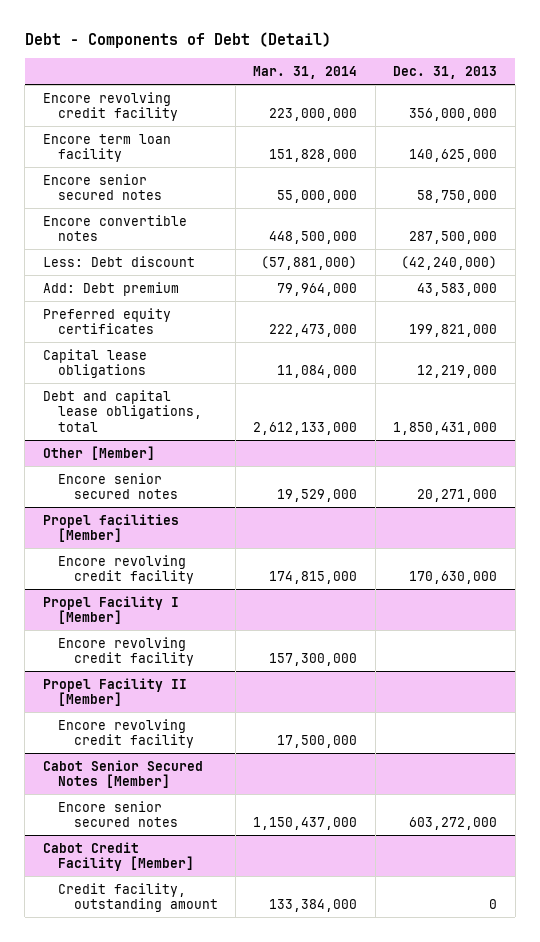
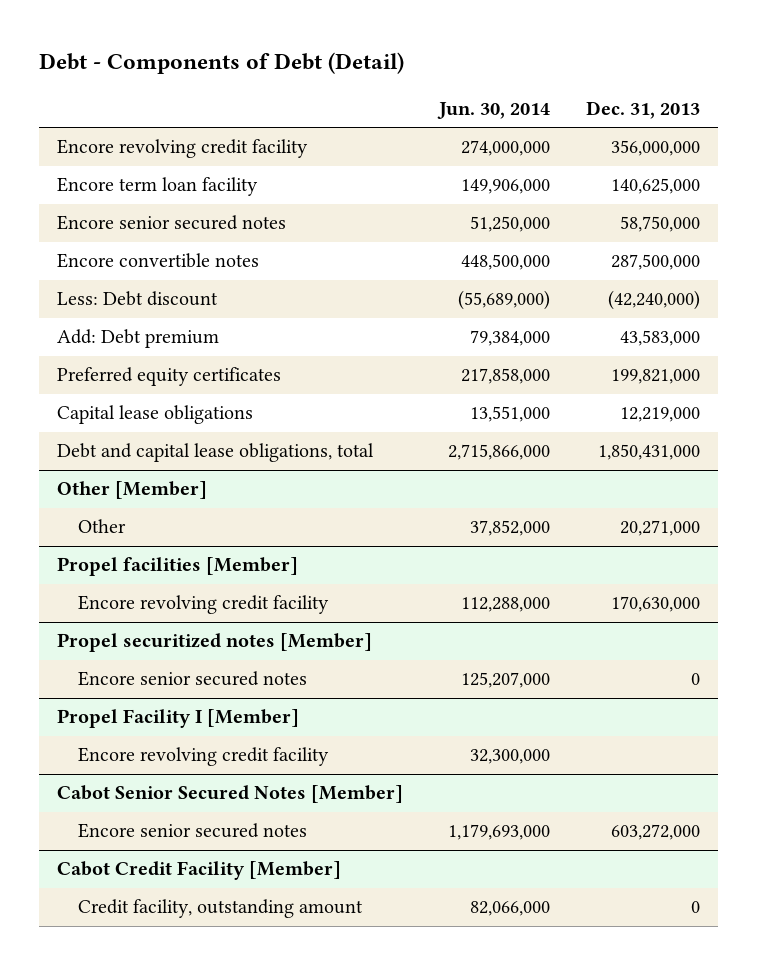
[253,66,358,80] Mar. 31, 2014 -> none
none -> [436,101,550,119] Jun. 30, 2014
[58,472,178,500] Encore senior secured notes -> [78,519,127,534] Other
none -> [56,633,372,653] Propel securitized notes [Member]
none -> [78,671,308,687] Encore senior secured notes
[42,677,187,707] Propel Facility II [Member] -> none
[58,718,194,749] Encore revolving credit facility -> none

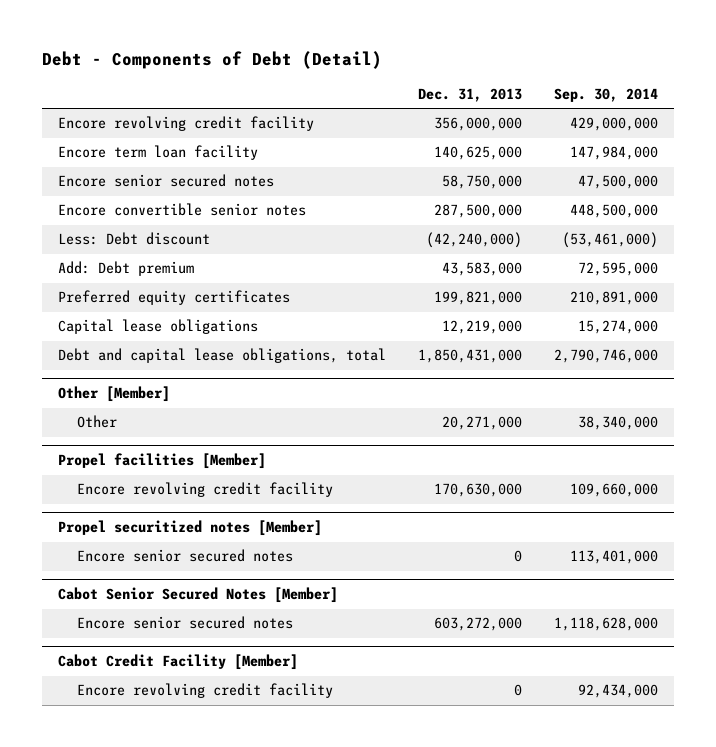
[436,101,550,119] Jun. 30, 2014 -> none
none -> [553,87,658,102] Sep. 30, 2014
[56,253,259,269] Encore convertible notes -> [58,203,307,217] Encore convertible senior notes
[56,709,299,729] Propel Facility I [Member] -> none
[78,747,330,767] Encore revolving credit facility -> none
[78,899,364,919] Credit facility, outstanding amount -> none
none -> [77,683,334,699] Encore revolving credit facility

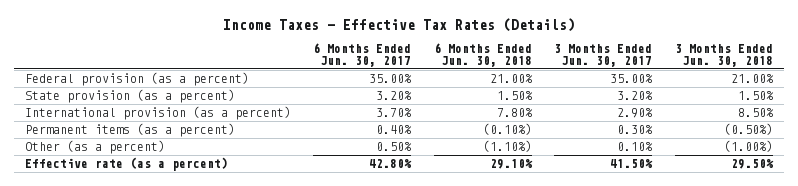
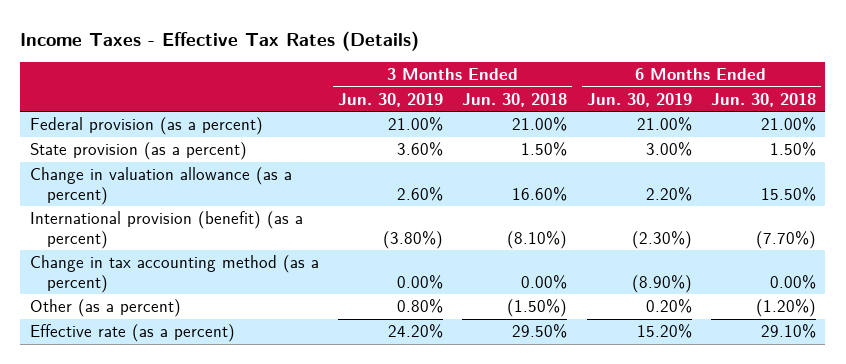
[313,42,412,68] 6 Months Ended Jun. 30, 2017 -> none
[554,43,653,68] 3 Months Ended Jun. 30, 2017 -> none
none -> [338,92,444,107] Jun. 30, 2019
none -> [586,92,692,107] Jun. 30, 2019
[25,122,236,137] Permanent items (as a percent) -> none
none -> [29,167,292,205] Change in valuation allowance (as a percent)
[25,105,292,120] International provision (as a percent) -> [29,211,303,249] International provision (benefit) (as a percent)
[496,107,533,117] 7.80% -> [755,230,816,249] (7.70%)
[737,107,774,117] 8.50% -> [507,230,568,249] (8.10%)
none -> [29,255,319,293] Change in tax accounting method (as a percent)
[482,139,532,152] (1.10%) -> [755,299,816,318] (1.20%)
[723,139,773,152] (1.00%) -> [507,299,568,318] (1.50%)

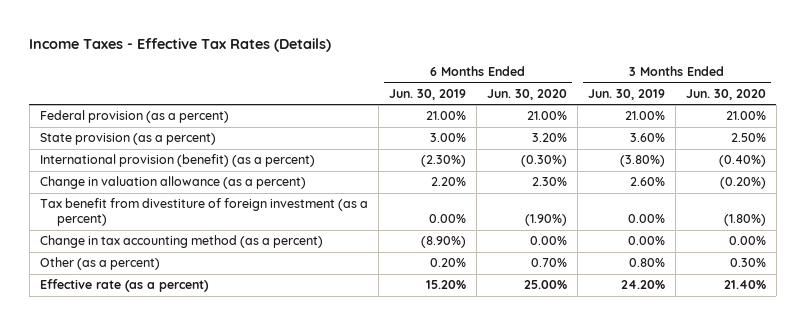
[462,92,568,107] Jun. 30, 2018 -> none
[710,92,816,107] Jun. 30, 2018 -> none
none -> [486,88,567,100] Jun. 30, 2020
none -> [685,88,766,100] Jun. 30, 2020
[29,167,292,205] Change in valuation allowance (as a percent) -> [39,176,306,190] Change in valuation allowance (as a percent)
none -> [39,198,368,227] Tax benefit from divestiture of foreign investment (as a percent)

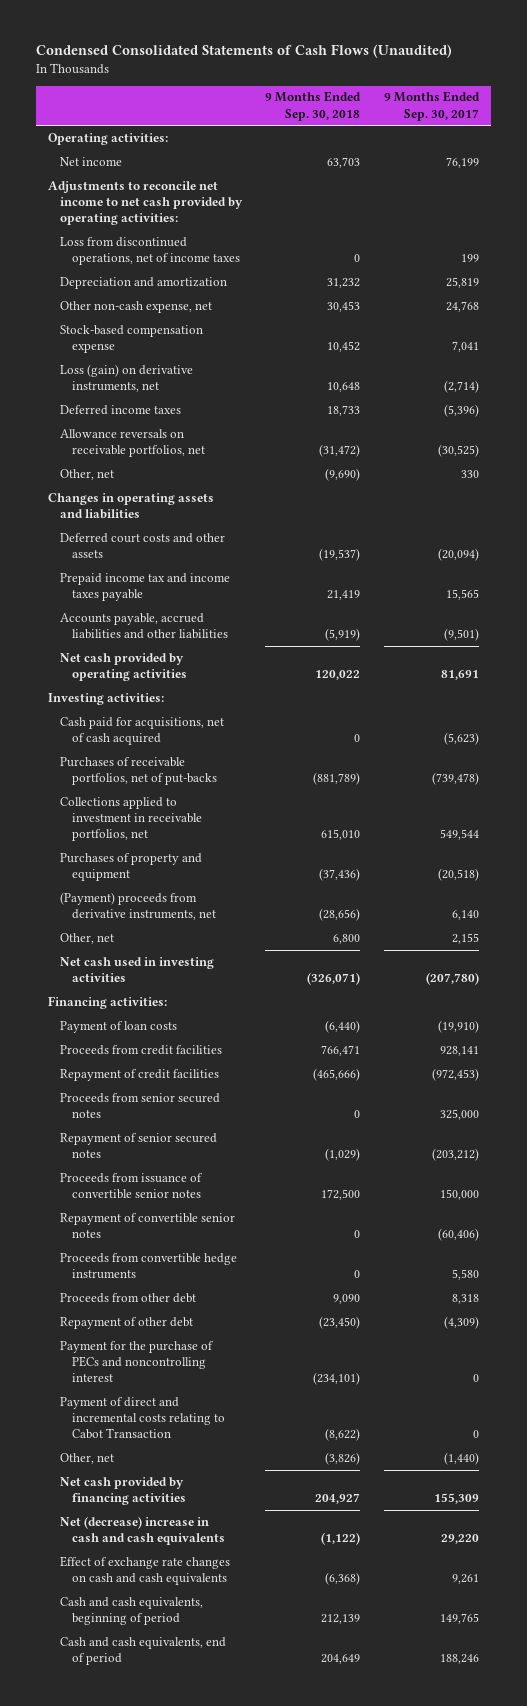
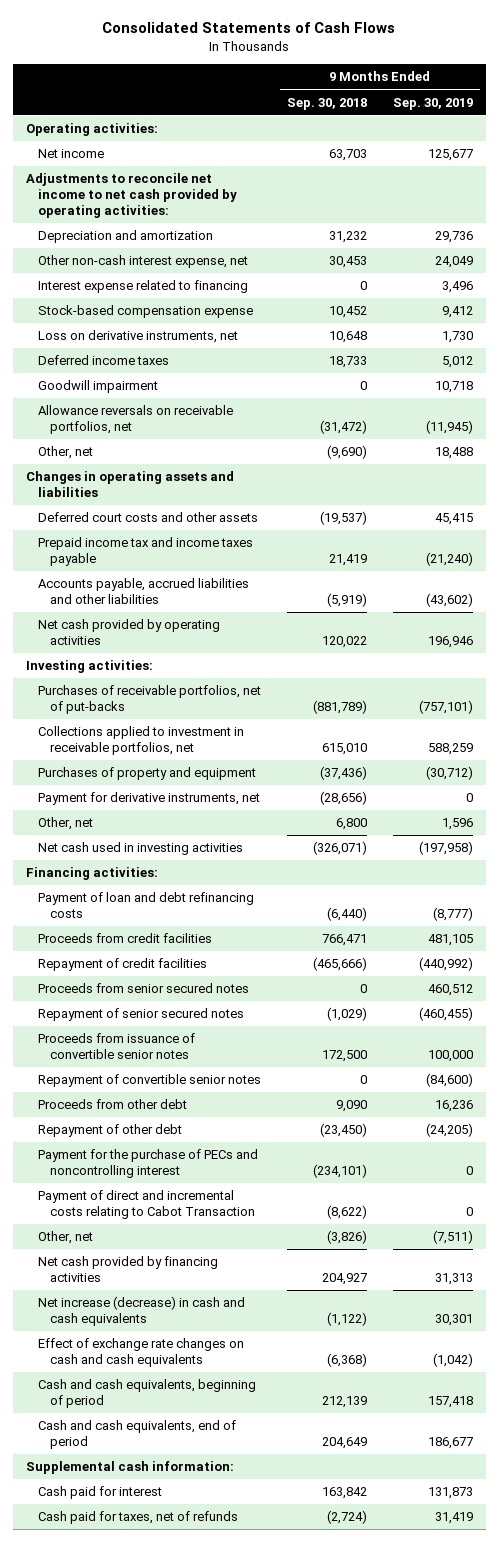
[35,44,452,59] Condensed Consolidated Statements of Cash Flows (Unaudited) -> [102,21,396,33] Consolidated Statements of Cash Flows
[384,91,481,121] 9 Months Ended Sep. 30, 2017 -> none
none -> [392,97,473,110] Sep. 30, 2019
[59,236,240,266] Loss from discontinued operations, net of income taxes -> none
[59,300,212,313] Other non-cash expense, net -> [37,255,248,269] Other non-cash interest expense, net
none -> [37,280,248,294] Interest expense related to financing
[59,363,193,393] Loss (gain) on derivative instruments, net -> [37,330,238,344] Loss on derivative instruments, net
none -> [37,380,158,394] Goodwill impairment
[59,716,224,746] Cash paid for acquisitions, net of cash acquired -> none
[59,891,216,921] (Payment) proceeds from derivative instruments, net -> [37,792,260,806] Payment for derivative instruments, net
[59,1020,177,1033] Payment of loan costs -> [37,892,254,919] Payment of loan and debt refinancing costs
[59,1252,237,1280] Proceeds from convertible hedge instruments -> none
[59,1515,225,1546] Net (decrease) increase in cash and cash equivalents -> [37,1296,245,1327] Net increase (decrease) in cash and cash equivalents
none -> [25,1461,234,1475] Supplemental cash information:
none -> [37,1486,162,1500] Cash paid for interest
none -> [37,1511,238,1525] Cash paid for taxes, net of refunds

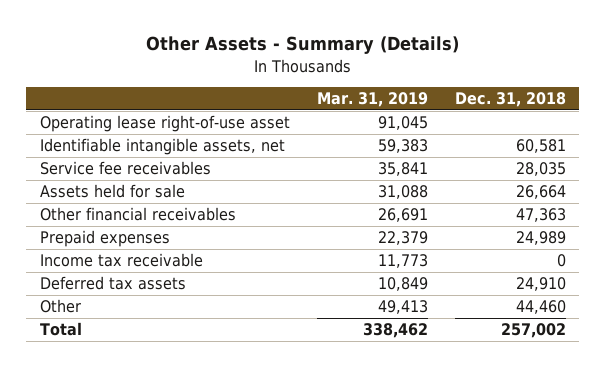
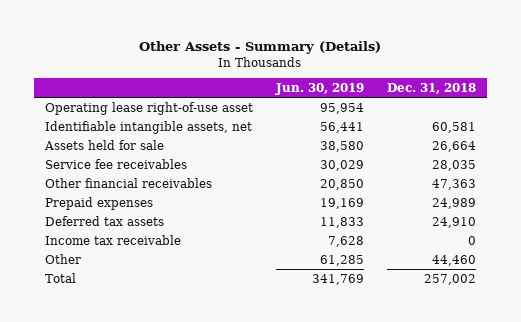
[316,92,428,108] Mar. 31, 2019 -> none
none -> [274,82,364,95] Jun. 30, 2019
[39,161,211,176] Service fee receivables -> [45,158,188,169] Service fee receivables
[39,253,203,268] Income tax receivable -> [45,234,182,245] Income tax receivable

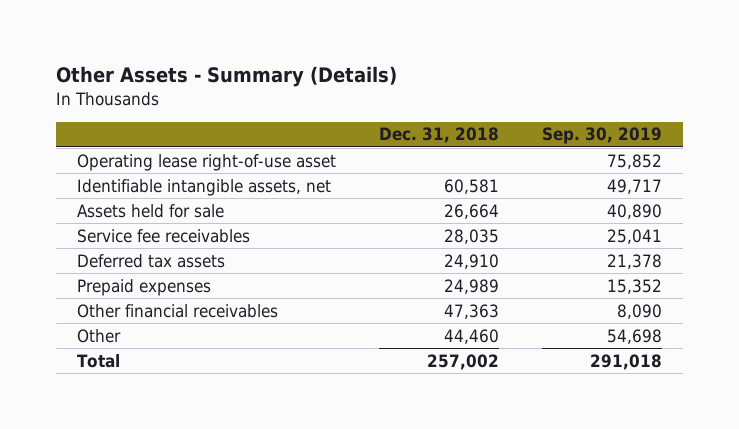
[274,82,364,95] Jun. 30, 2019 -> none
none -> [541,127,662,145] Sep. 30, 2019
[45,234,182,245] Income tax receivable -> none
[45,196,154,210] Prepaid expenses -> [77,278,212,296] Prepaid expenses
[45,177,213,188] Other financial receivables -> [77,303,279,318] Other financial receivables

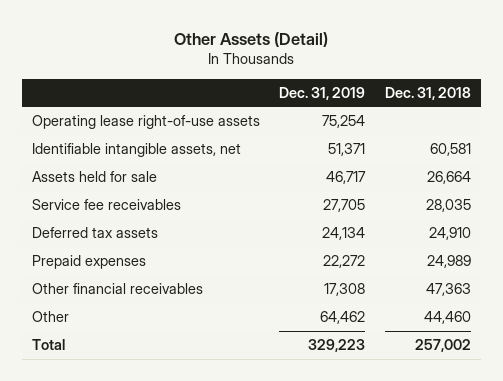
[55,66,397,88] Other Assets - Summary (Details) -> [174,31,329,47] Other Assets (Detail)
[541,127,662,145] Sep. 30, 2019 -> none
none -> [279,86,366,100] Dec. 31, 2019
[77,153,337,171] Operating lease right-of-use asset -> [31,115,260,130] Operating lease right-of-use assets

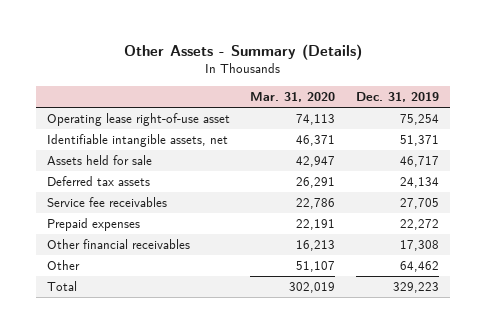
[174,31,329,47] Other Assets (Detail) -> [123,43,362,60] Other Assets - Summary (Details)
[385,86,472,100] Dec. 31, 2018 -> none
none -> [250,91,336,102] Mar. 31, 2020
[31,115,260,130] Operating lease right-of-use assets -> [46,113,230,127] Operating lease right-of-use asset
[31,199,181,211] Service fee receivables -> [46,197,167,208] Service fee receivables

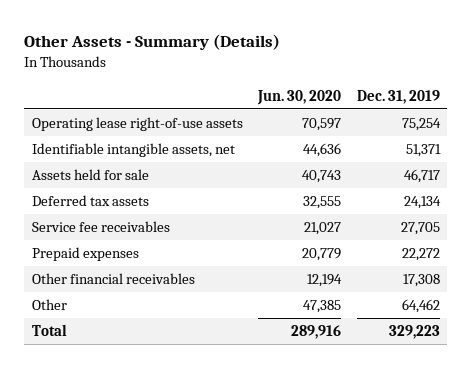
[250,91,336,102] Mar. 31, 2020 -> none
none -> [257,89,342,105] Jun. 30, 2020
[46,113,230,127] Operating lease right-of-use asset -> [31,117,243,132] Operating lease right-of-use assets

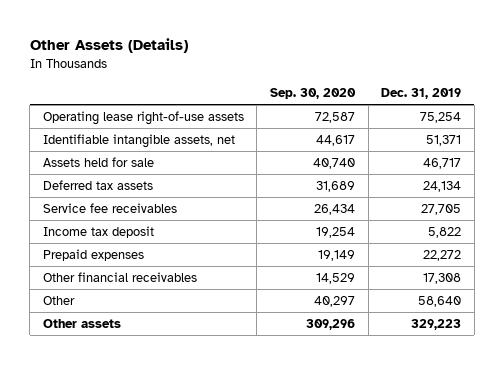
[24,34,281,51] Other Assets - Summary (Details) -> [29,38,188,54] Other Assets (Details)
[257,89,342,105] Jun. 30, 2020 -> none
none -> [270,87,357,99] Sep. 30, 2020
none -> [42,226,154,239] Income tax deposit
[401,299,440,314] 64,462 -> [418,296,462,308] 58,640
[31,324,67,337] Total -> [42,319,121,329] Other assets

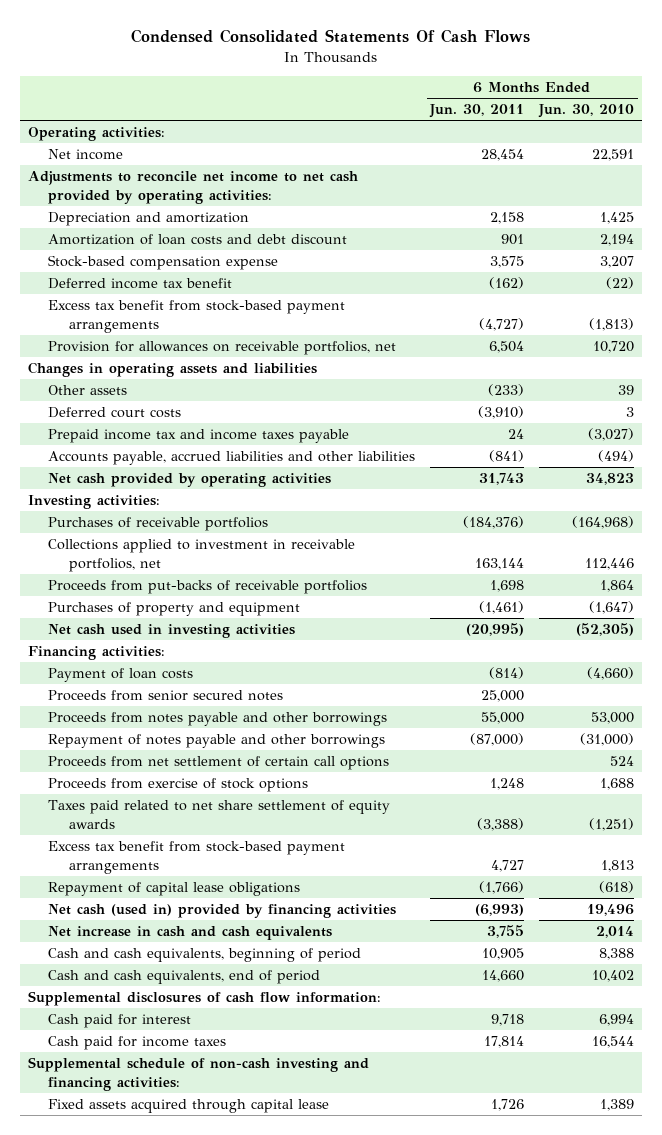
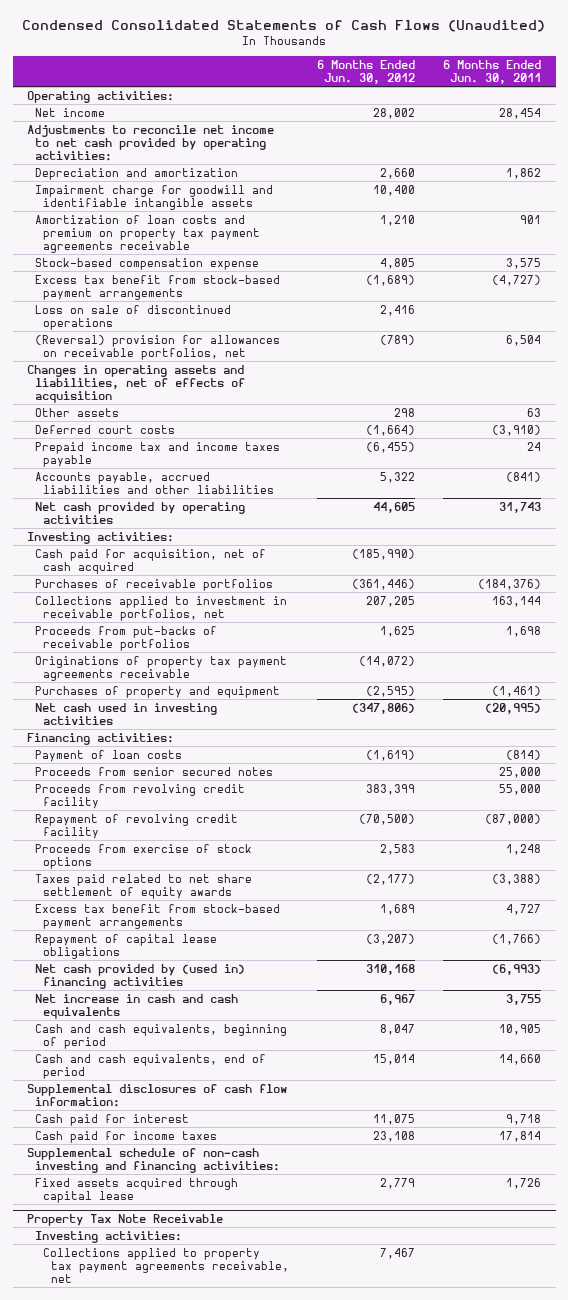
[131,29,531,44] Condensed Consolidated Statements Of Cash Flows -> [22,19,546,32] Condensed Consolidated Statements of Cash Flows (Unaudited)
[538,104,635,119] Jun. 30, 2010 -> none
none -> [317,59,416,84] 6 Months Ended Jun. 30, 2012
[490,211,525,224] 2,158 -> [506,167,542,179] 1,862
none -> [34,184,273,210] Impairment charge for goodwill and identifiable intangible assets
[48,233,348,245] Amortization of loan costs and debt discount -> [34,214,260,253] Amortization of loan costs and premium on property tax payment agreements receivable
[48,277,233,289] Deferred income tax benefit -> none
none -> [34,304,231,330] Loss on sale of discontinued operations
[48,340,397,355] Provision for allowances on receivable portfolios, net -> [34,334,280,360] (Reversal) provision for allowances on receivable portfolios, net
[27,361,317,377] Changes in operating assets and liabilities -> [26,364,245,403] Changes in operating assets and liabilities, net of effects of acquisition
[488,383,525,396] (233) -> [527,407,542,417] 63
none -> [34,548,266,574] Cash paid for acquisition, net of cash acquired
none -> [34,655,287,681] Originations of property tax payment agreements receivable
[48,755,390,770] Proceeds from net settlement of certain call options -> none
[48,711,388,726] Proceeds from notes payable and other borrowings -> [34,783,245,809] Proceeds from revolving credit facility
[48,733,386,748] Repayment of notes payable and other borrowings -> [34,813,238,839] Repayment of revolving credit facility
[48,903,397,918] Net cash (used in) provided by financing activities -> [34,963,245,989] Net cash provided by (used in) financing activities
none -> [26,1214,223,1227] Property Tax Note Receivable
none -> [34,1230,182,1243] Investing activities:
none -> [42,1247,289,1283] Collections applied to property tax payment agreements receivable, net

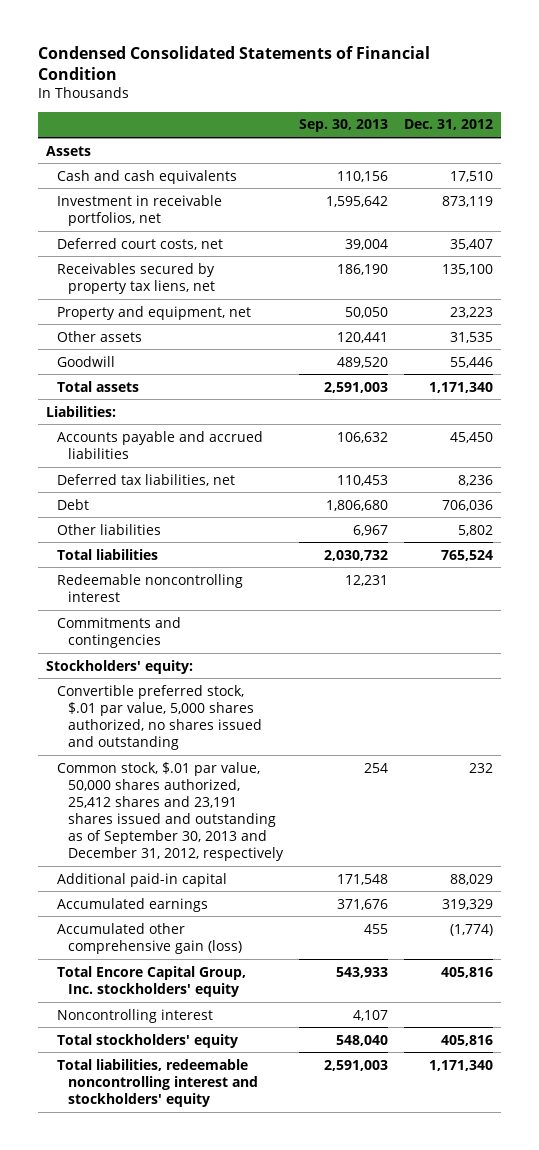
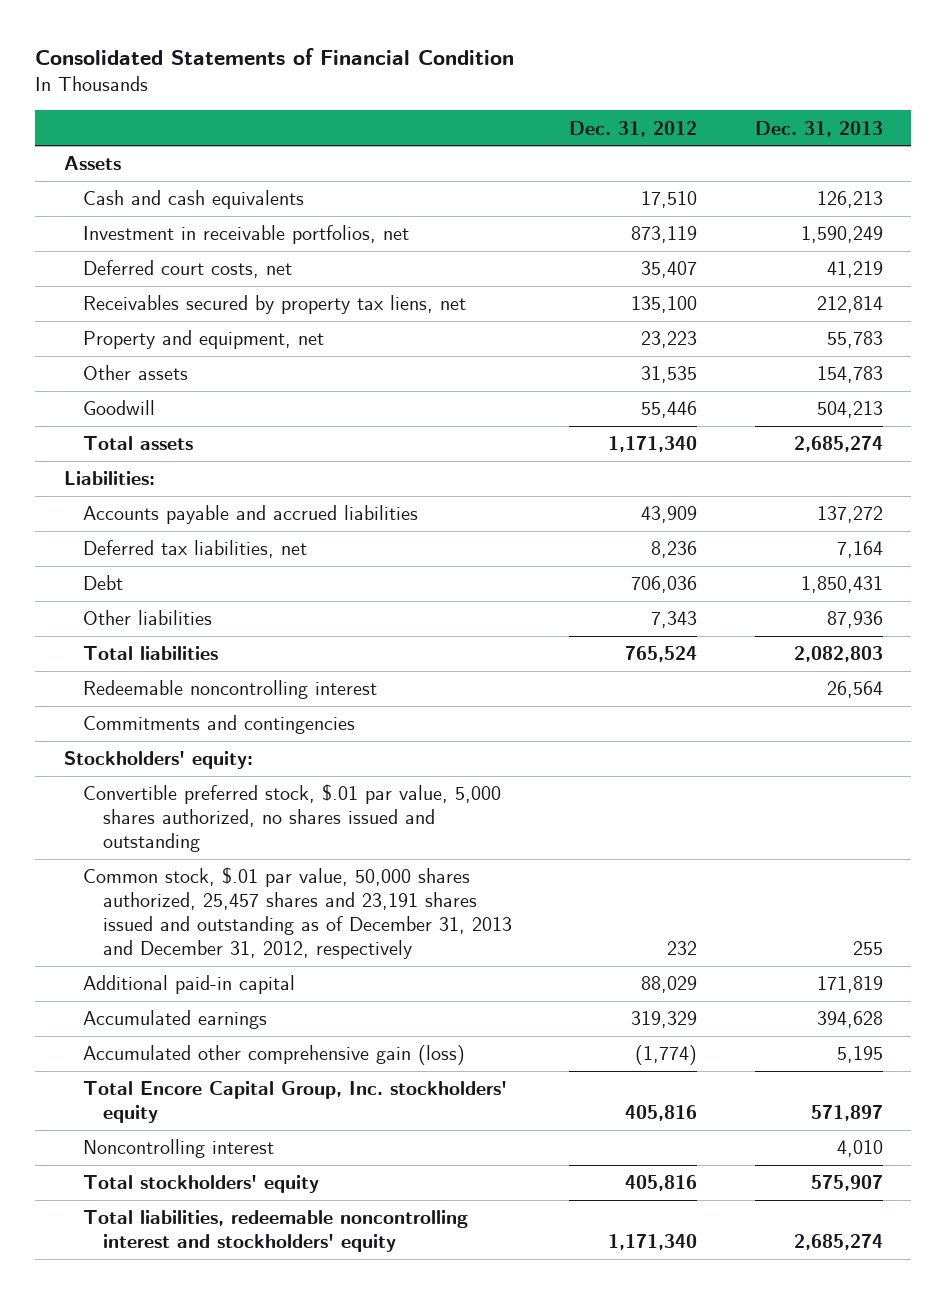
[37,45,430,80] Condensed Consolidated Statements of Financial Condition -> [34,47,514,65] Consolidated Statements of Financial Condition
[299,119,389,133] Sep. 30, 2013 -> none
none -> [754,120,883,137] Dec. 31, 2013
[450,431,494,443] 45,450 -> [641,506,698,524] 43,909
[458,524,494,536] 5,802 -> [651,611,698,629] 7,343
[57,761,285,862] Common stock, $.01 par value, 50,000 shares authorized, 25,412 shares and 23,191 shares issued and outstanding as of September 30, 2013 and December 31, 2012, respectively -> [83,867,512,960] Common stock, $.01 par value, 50,000 shares authorized, 25,457 shares and 23,191 shares issued and outstanding as of December 31, 2013 and December 31, 2012, respectively

